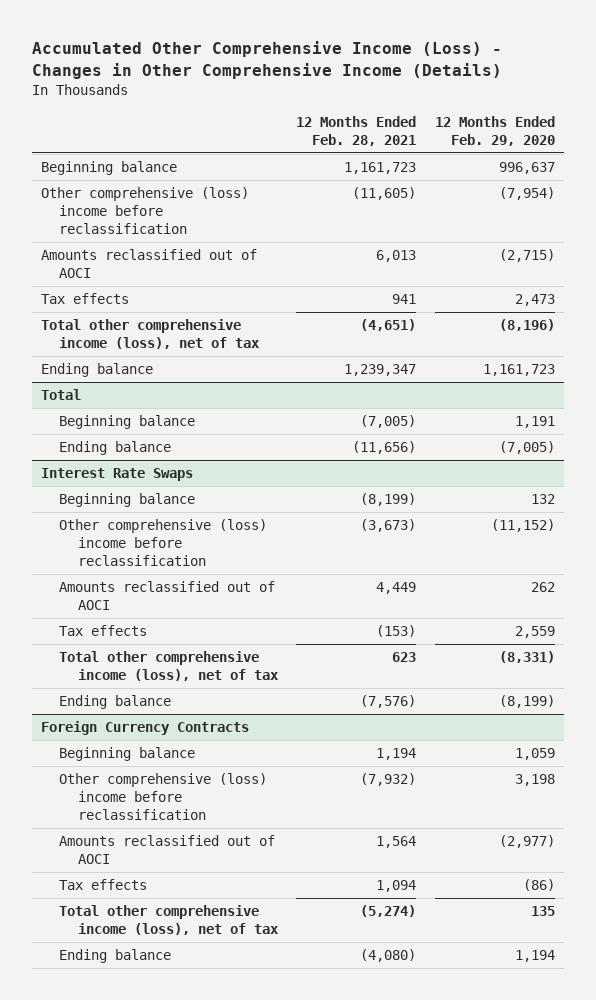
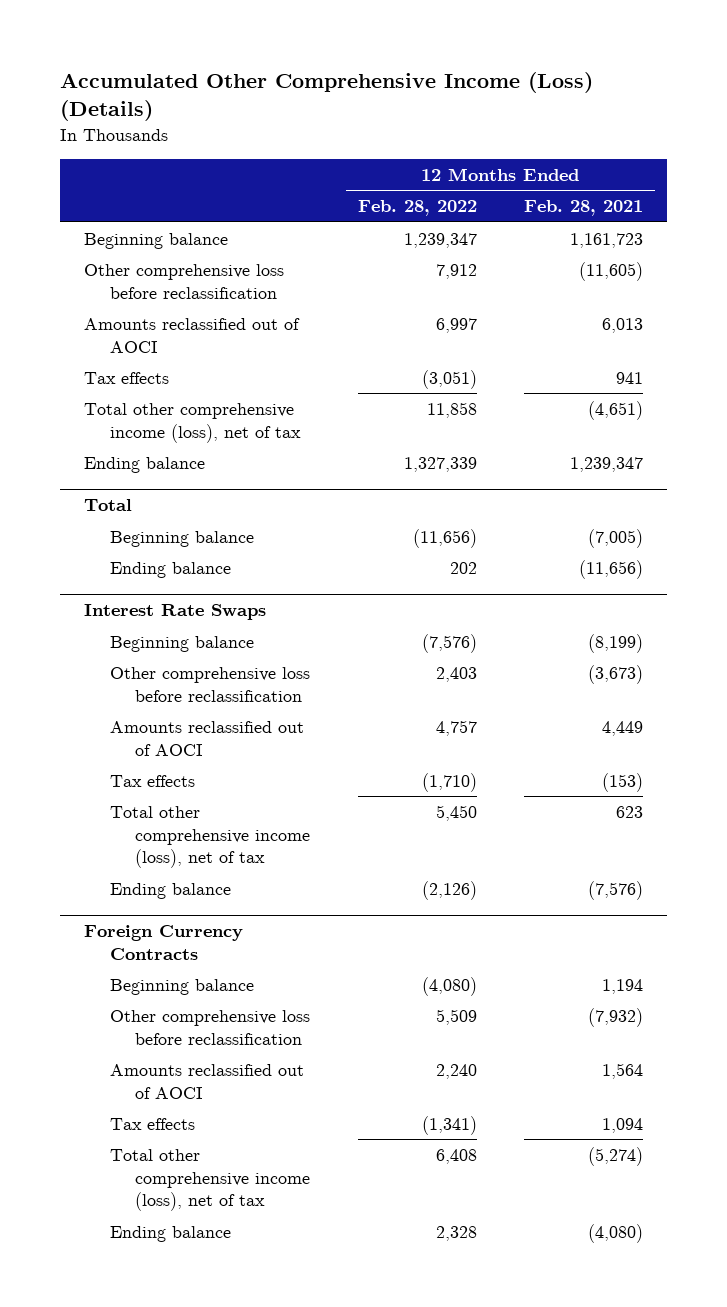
[31,40,502,79] Accumulated Other Comprehensive Income (Loss) - Changes in Other Comprehensive Income (Details) -> [60,72,594,122] Accumulated Other Comprehensive Income (Loss) (Details)
[434,115,555,147] 12 Months Ended Feb. 29, 2020 -> none
none -> [357,200,477,217] Feb. 28, 2022
[41,187,250,235] Other comprehensive (loss) income before reclassification -> [83,263,284,299] Other comprehensive loss before reclassification
[59,519,268,567] Other comprehensive (loss) income before reclassification -> [109,666,310,702] Other comprehensive loss before reclassification
[59,773,268,821] Other comprehensive (loss) income before reclassification -> [109,1009,310,1045] Other comprehensive loss before reclassification

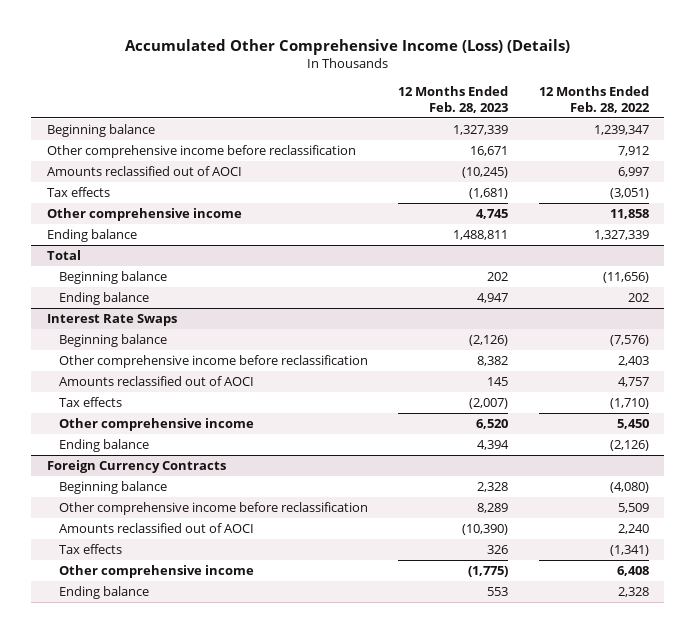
[523,200,643,217] Feb. 28, 2021 -> none
none -> [398,85,509,113] 12 Months Ended Feb. 28, 2023
[83,263,284,299] Other comprehensive loss before reclassification -> [46,144,356,158] Other comprehensive income before reclassification
[83,402,301,443] Total other comprehensive income (loss), net of tax -> [46,207,242,221] Other comprehensive income
[109,666,310,702] Other comprehensive loss before reclassification -> [58,354,368,368] Other comprehensive income before reclassification
[109,805,311,869] Total other comprehensive income (loss), net of tax -> [58,417,254,431] Other comprehensive income
[109,1009,310,1045] Other comprehensive loss before reclassification -> [58,501,368,515] Other comprehensive income before reclassification
[109,1148,311,1212] Total other comprehensive income (loss), net of tax -> [58,564,254,578] Other comprehensive income

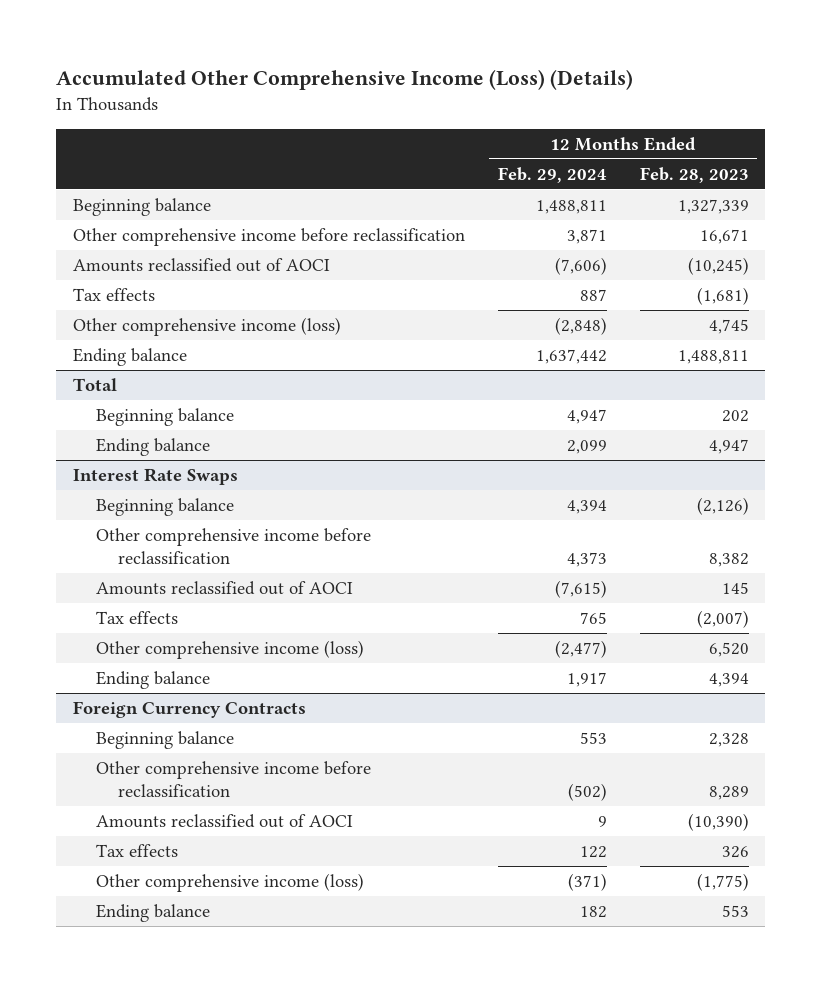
[538,85,650,113] 12 Months Ended Feb. 28, 2022 -> none
none -> [497,166,607,183] Feb. 29, 2024
[46,207,242,221] Other comprehensive income -> [72,317,341,337] Other comprehensive income (loss)
[58,417,254,431] Other comprehensive income -> [95,640,364,660] Other comprehensive income (loss)
[58,564,254,578] Other comprehensive income -> [95,873,364,893] Other comprehensive income (loss)

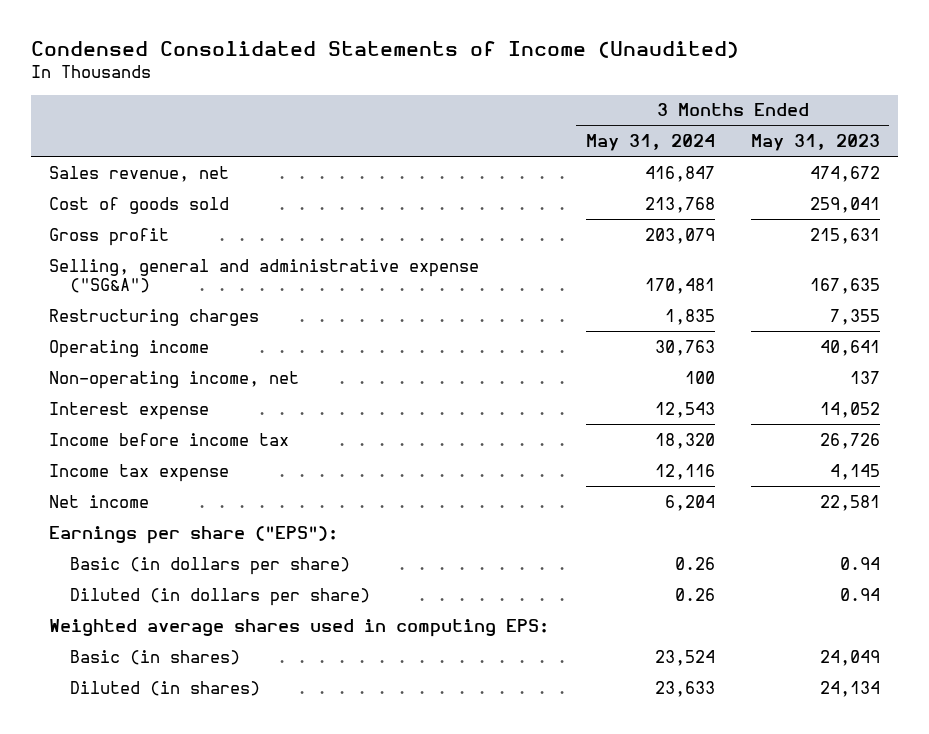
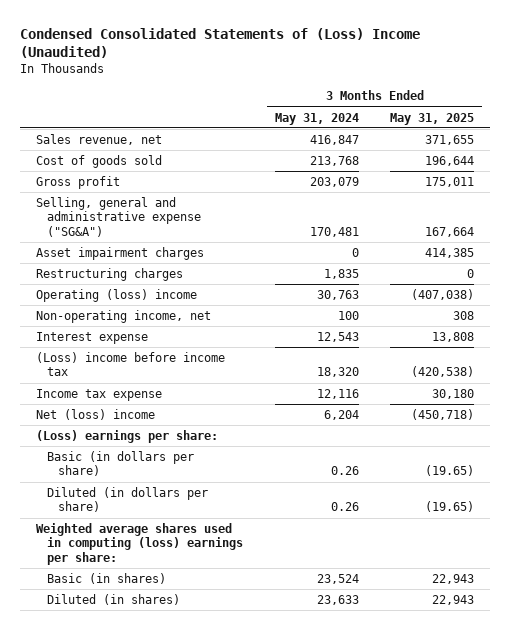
[30,41,739,59] Condensed Consolidated Statements of Income (Unaudited) -> [20,27,421,59] Condensed Consolidated Statements of (Loss) Income (Unaudited)
[750,133,880,151] May 31, 2023 -> none
none -> [390,112,475,125] May 31, 2025
none -> [36,246,205,260] Asset impairment charges
[49,339,210,358] Operating income -> [36,288,198,302] Operating (loss) income
[49,432,290,446] Income before income tax -> [36,351,226,377] (Loss) income before income tax
[49,494,150,508] Net income -> [36,408,156,420] Net (loss) income
[49,525,339,544] Earnings per share ("EPS"): -> [36,429,219,443] (Loss) earnings per share:
[49,618,550,637] Weighted average shares used in computing EPS: -> [36,522,244,565] Weighted average shares used in computing (loss) earnings per share:

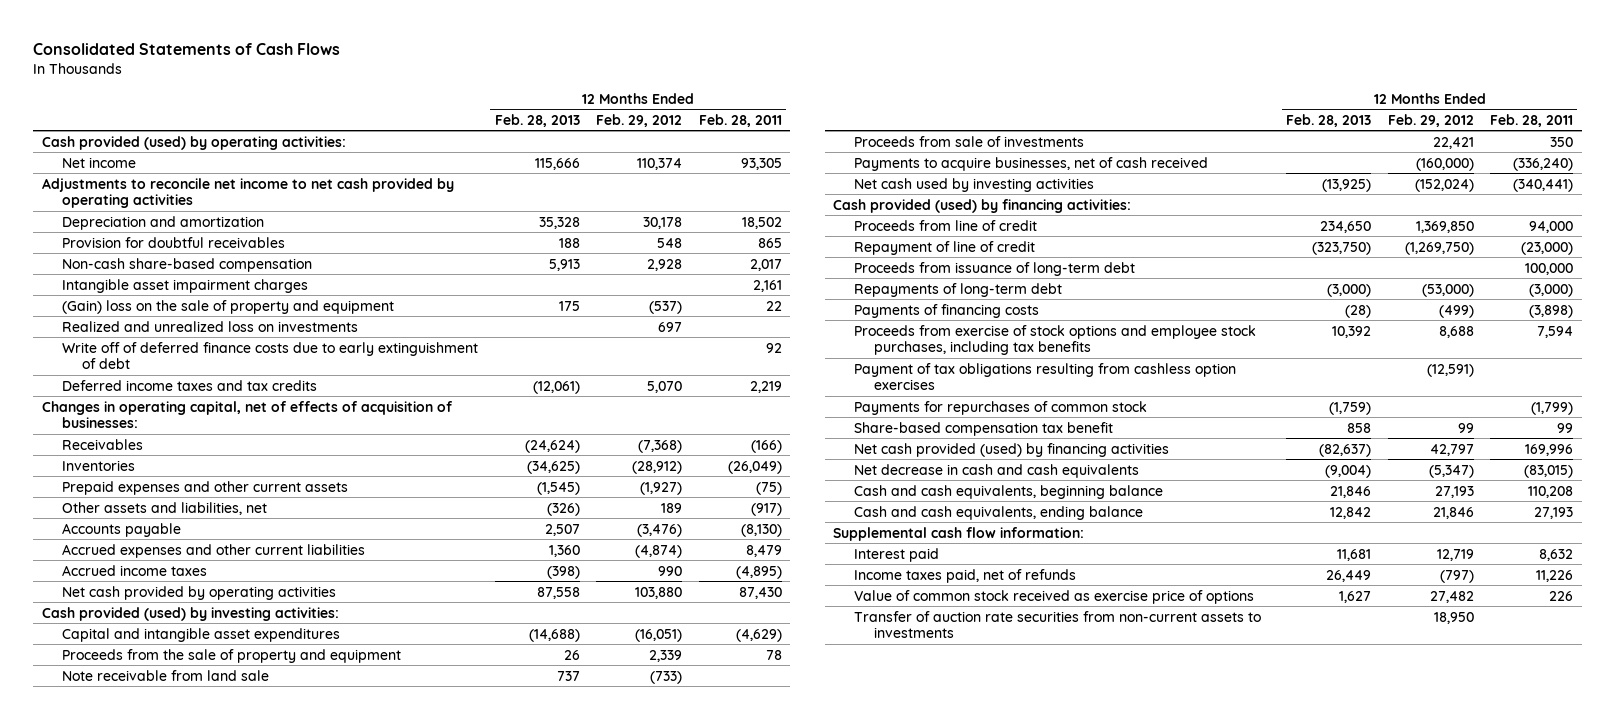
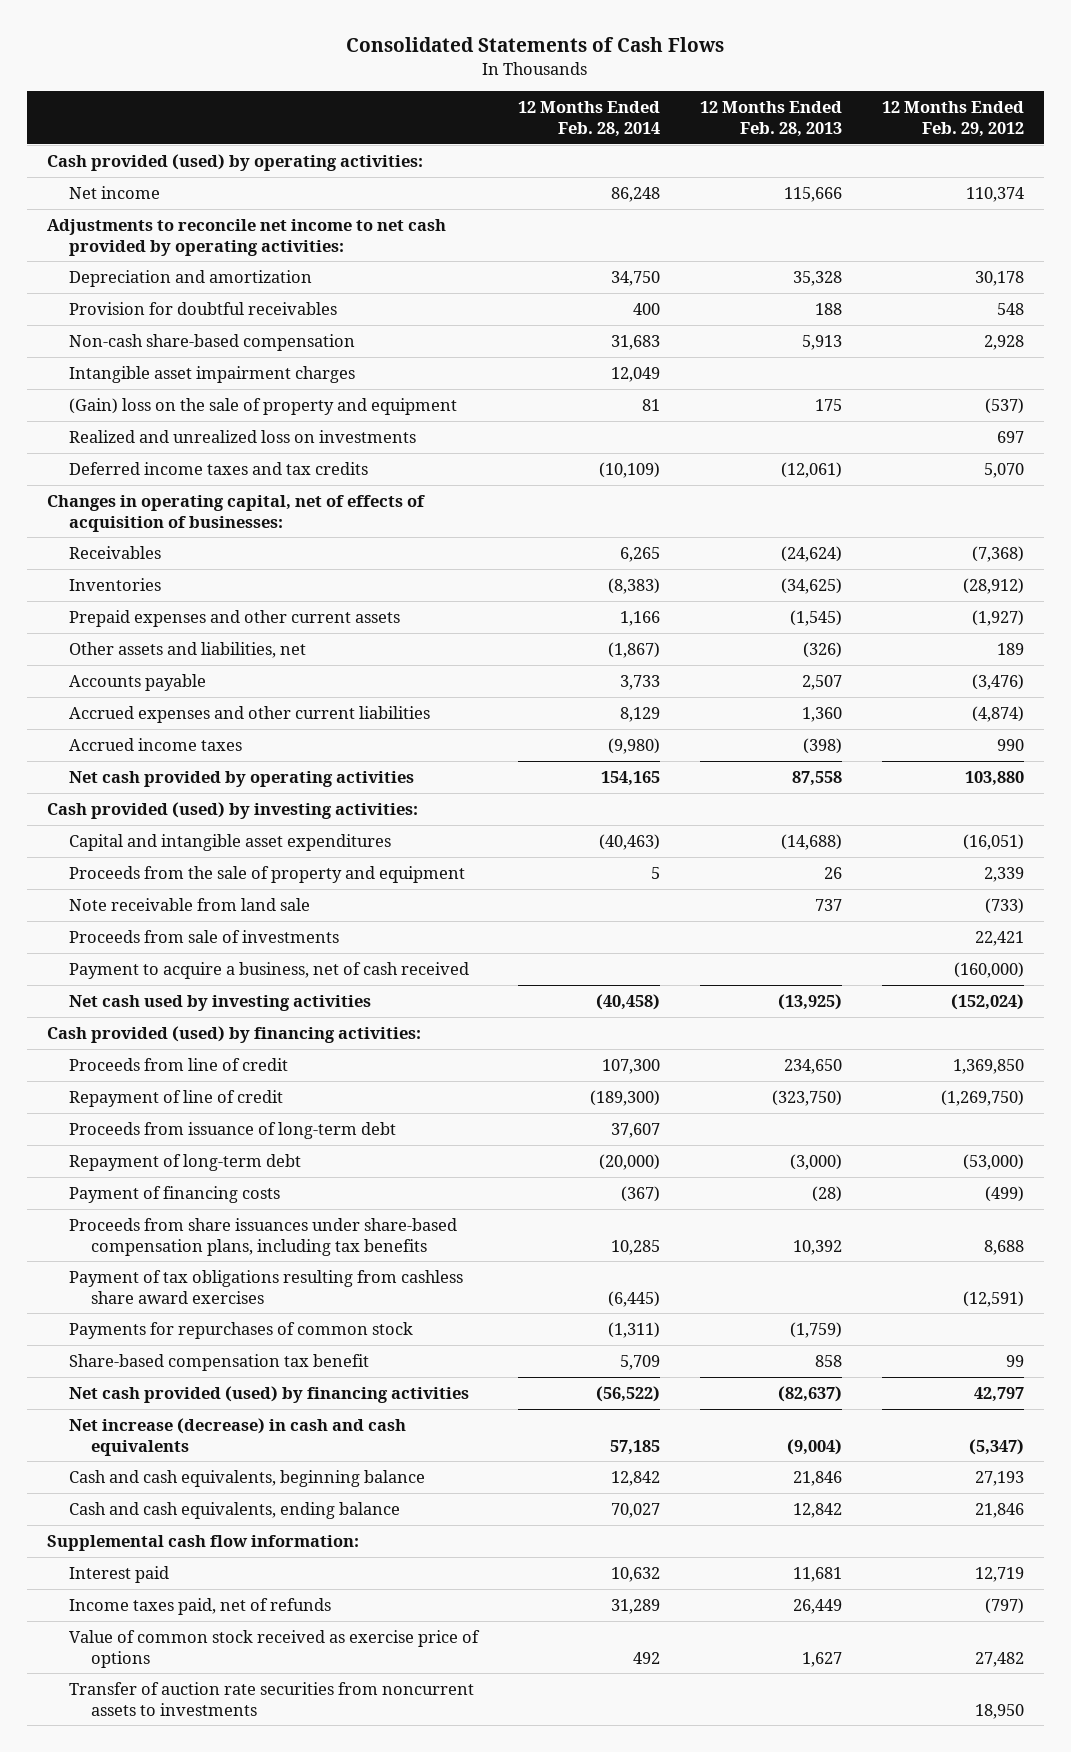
[698,113,782,127] Feb. 28, 2011 -> none
none -> [517,101,660,137] 12 Months Ended Feb. 28, 2014
[41,177,454,208] Adjustments to reconcile net income to net cash provided by operating activities -> [46,218,446,256] Adjustments to reconcile net income to net cash provided by operating activities:
[62,341,479,369] Write off of deferred finance costs due to early extinguishment of debt -> none
[853,156,1208,171] Payments to acquire businesses, net of cash received -> [68,961,469,979] Payment to acquire a business, net of cash received
[853,282,1062,297] Repayments of long-term debt -> [68,1153,301,1171] Repayment of long-term debt
[853,303,1039,318] Payments of financing costs -> [68,1185,280,1203] Payment of financing costs
[853,324,1256,355] Proceeds from exercise of stock options and employee stock purchases, including tax benefits -> [68,1217,457,1256] Proceeds from share issuances under share-based compensation plans, including tax benefits
[853,362,1236,390] Payment of tax obligations resulting from cashless option exercises -> [68,1269,463,1304] Payment of tax obligations resulting from cashless share award exercises
[853,463,1139,478] Net decrease in cash and cash equivalents -> [68,1417,406,1456] Net increase (decrease) in cash and cash equivalents
[853,610,1261,638] Transfer of auction rate securities from non-current assets to investments -> [68,1681,474,1716] Transfer of auction rate securities from noncurrent assets to investments

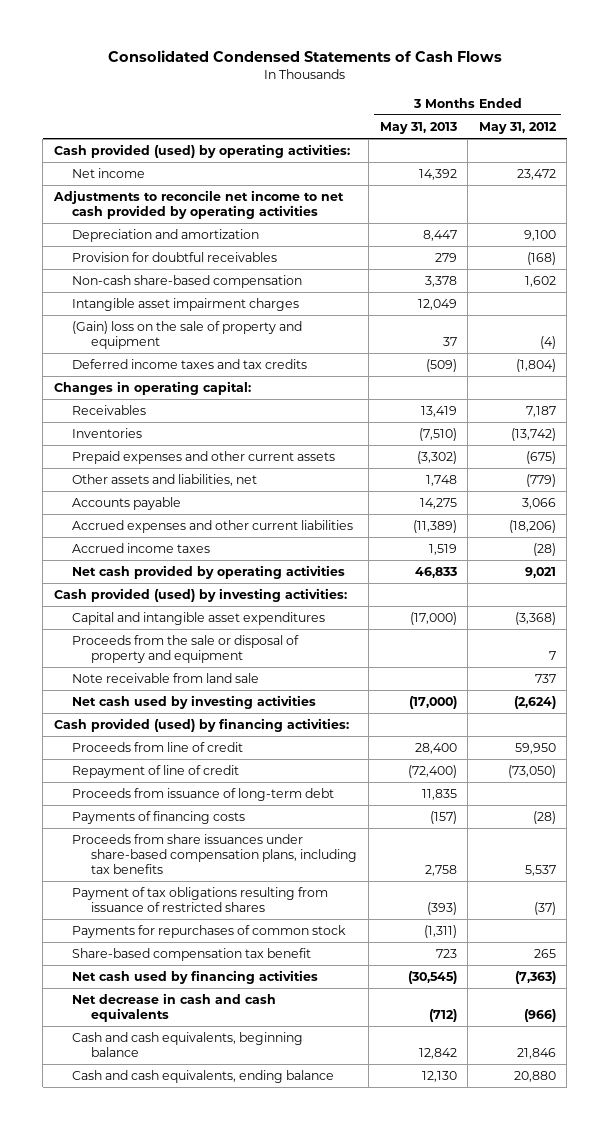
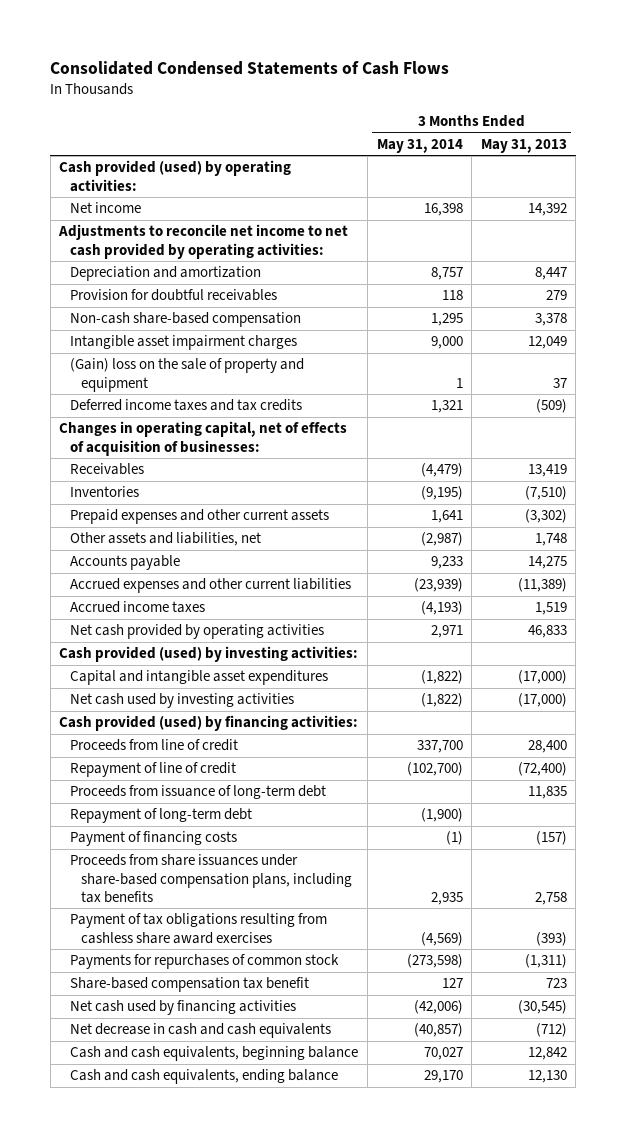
[478,121,557,134] May 31, 2012 -> none
none -> [376,138,463,153] May 31, 2014
[52,190,344,219] Adjustments to reconcile net income to net cash provided by operating activities -> [58,224,349,259] Adjustments to reconcile net income to net cash provided by operating activities:
[53,381,251,396] Changes in operating capital: -> [59,421,348,456] Changes in operating capital, net of effects of acquisition of businesses:
[72,635,300,663] Proceeds from the sale or disposal of property and equipment -> none
[72,673,260,684] Note receivable from land sale -> none
none -> [70,808,253,824] Repayment of long-term debt
[72,811,246,825] Payments of financing costs -> [70,831,238,847] Payment of financing costs
[72,887,329,912] Payment of tax obligations resulting from issuance of restricted shares -> [70,913,328,944] Payment of tax obligations resulting from cashless share award exercises

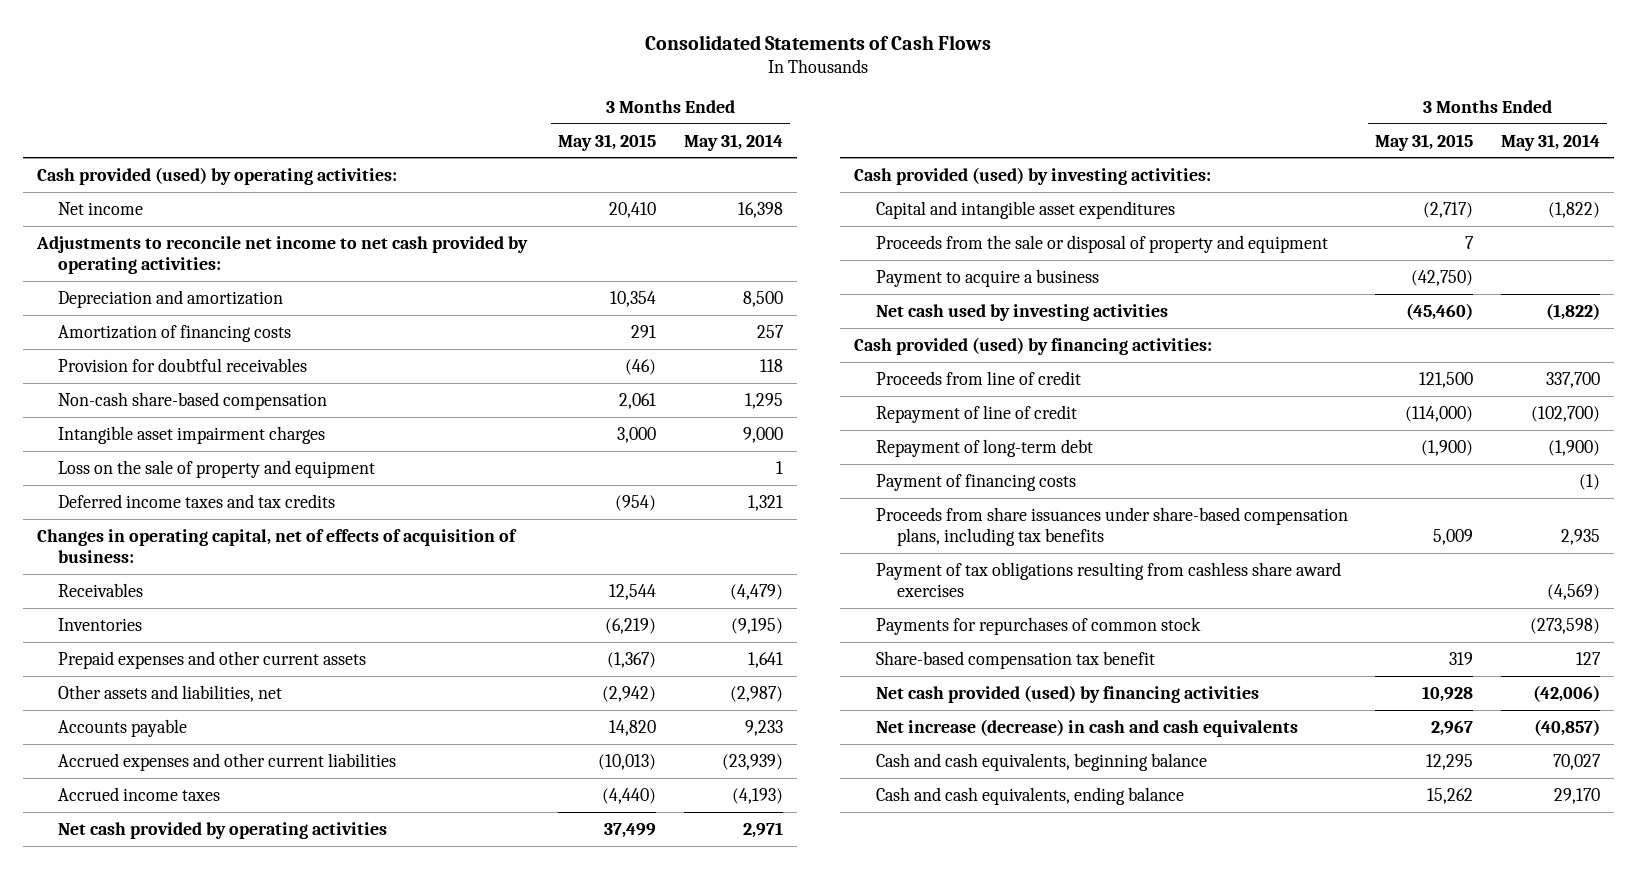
[50,60,450,75] Consolidated Condensed Statements of Cash Flows -> [645,34,992,50] Consolidated Statements of Cash Flows
[480,138,567,153] May 31, 2013 -> none
none -> [558,133,657,151] May 31, 2015
[430,267,463,281] 8,757 -> [742,290,783,307] 8,500
none -> [58,324,292,342] Amortization of financing costs
[70,358,305,392] (Gain) loss on the sale of property and equipment -> [58,459,376,478] Loss on the sale of property and equipment
[59,421,348,456] Changes in operating capital, net of effects of acquisition of businesses: -> [36,528,517,563] Changes in operating capital, net of effects of acquisition of business:
none -> [875,234,1328,253] Proceeds from the sale or disposal of property and equipment
none -> [875,268,1099,287] Payment to acquire a business
[70,785,327,800] Proceeds from issuance of long-term debt -> none
[70,1000,297,1016] Net cash used by financing activities -> [875,684,1259,703] Net cash provided (used) by financing activities
[70,1023,332,1039] Net decrease in cash and cash equivalents -> [875,718,1298,737] Net increase (decrease) in cash and cash equivalents

